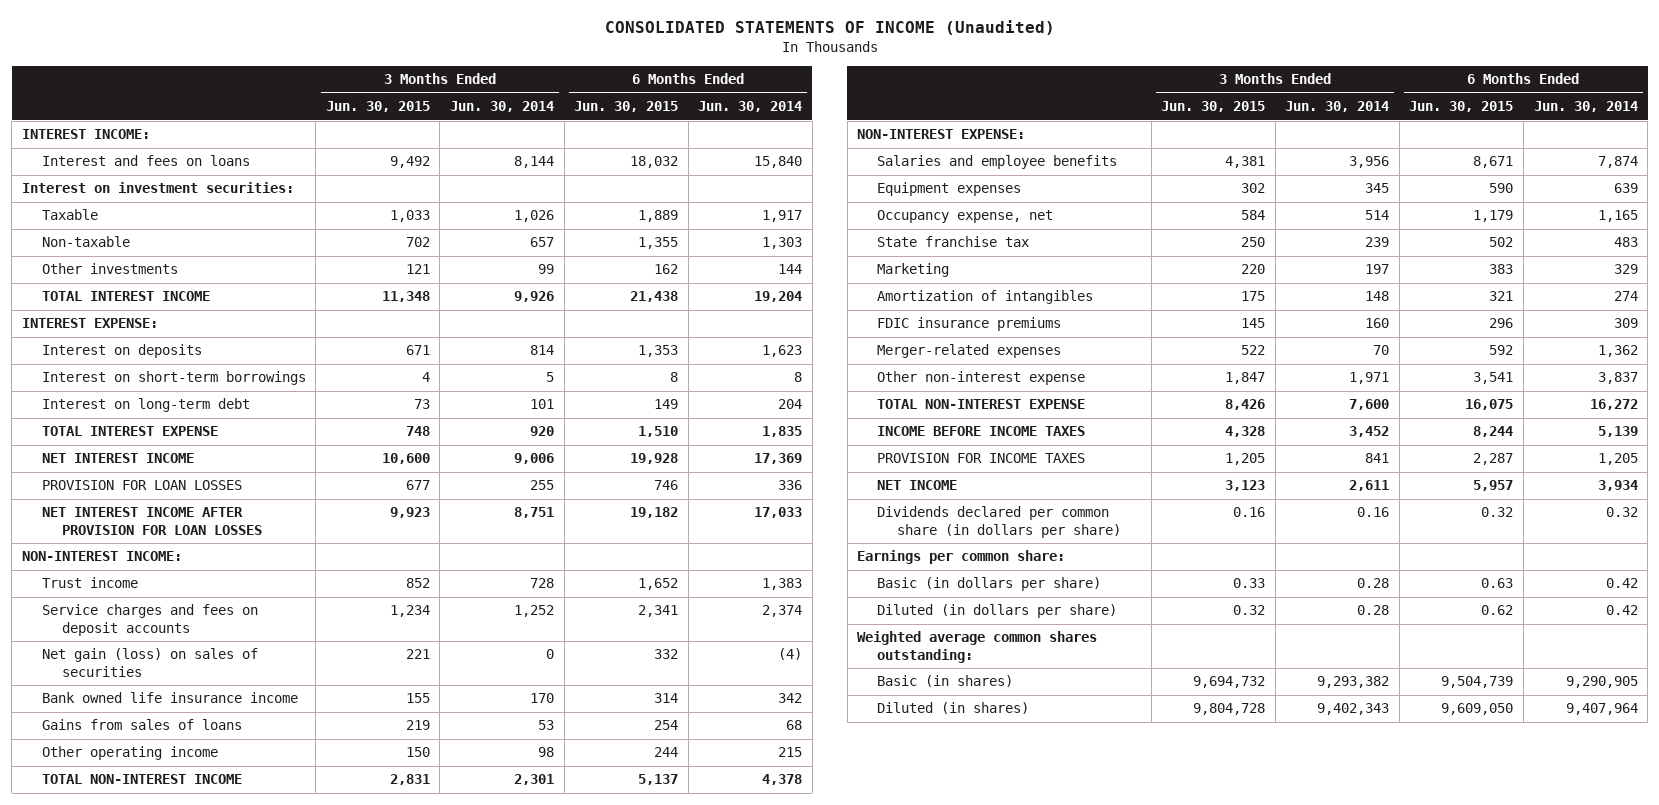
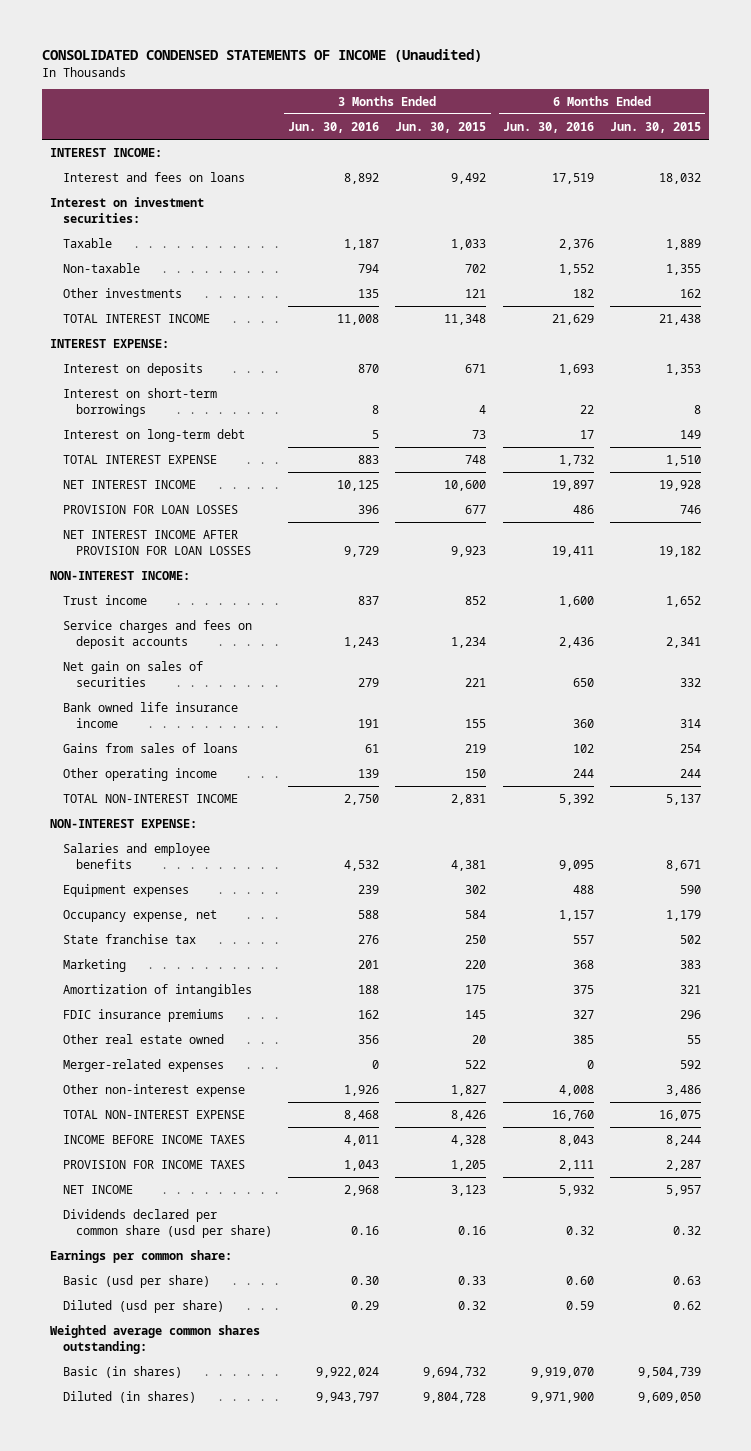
[604,20,1055,36] CONSOLIDATED STATEMENTS OF INCOME (Unaudited) -> [41,49,482,63] CONSOLIDATED CONDENSED STATEMENTS OF INCOME (Unaudited)
[449,101,554,113] Jun. 30, 2014 -> none
[698,101,803,113] Jun. 30, 2014 -> none
none -> [288,121,380,133] Jun. 30, 2016
none -> [502,121,594,133] Jun. 30, 2016
[41,648,258,678] Net gain (loss) on sales of securities -> [62,661,203,687] Net gain on sales of securities
none -> [62,1034,224,1045] Other real estate owned
[1225,372,1266,385] 1,847 -> [451,1085,487,1097] 1,827
[1473,372,1514,385] 3,541 -> [666,1085,702,1097] 3,486
[877,506,1122,539] Dividends declared per common share (in dollars per share) -> [62,1209,272,1238] Dividends declared per common share (usd per share)
[877,577,1102,592] Basic (in dollars per share) -> [62,1275,210,1289] Basic (usd per share)
[877,604,1118,619] Diluted (in dollars per share) -> [62,1300,224,1314] Diluted (usd per share)

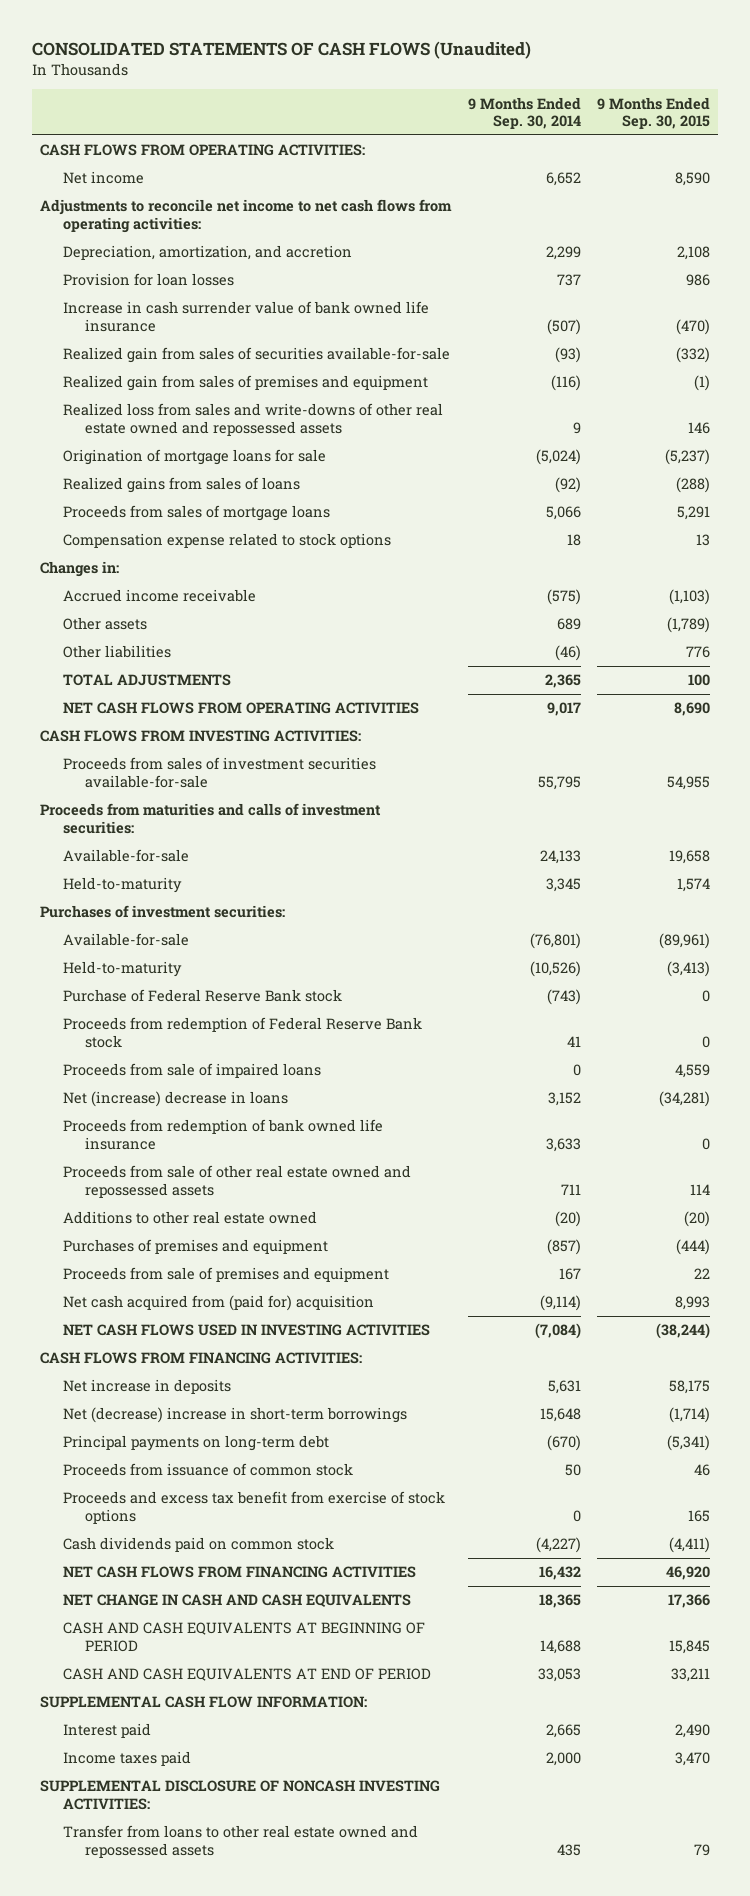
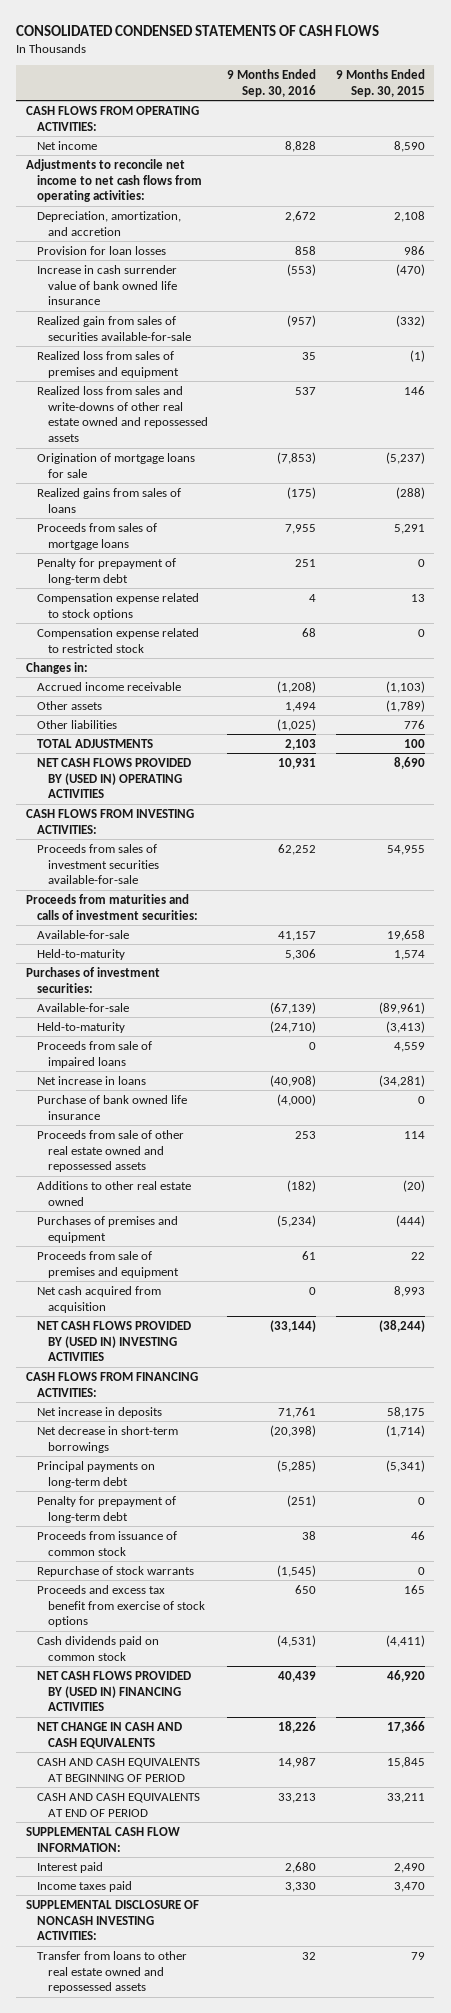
[32,40,532,59] CONSOLIDATED STATEMENTS OF CASH FLOWS (Unaudited) -> [16,24,380,36] CONSOLIDATED CONDENSED STATEMENTS OF CASH FLOWS
[467,96,581,130] 9 Months Ended Sep. 30, 2014 -> none
none -> [227,69,317,97] 9 Months Ended Sep. 30, 2016
[62,375,428,392] Realized gain from sales of premises and equipment -> [36,350,179,378] Realized loss from sales of premises and equipment
none -> [36,557,176,585] Penalty for prepayment of long-term debt
none -> [36,627,199,653] Compensation expense related to restricted stock
[62,702,419,715] NET CASH FLOWS FROM OPERATING ACTIVITIES -> [36,757,191,799] NET CASH FLOWS PROVIDED BY (USED IN) OPERATING ACTIVITIES
[62,989,342,1003] Purchase of Federal Reserve Bank stock -> none
[62,1017,422,1048] Proceeds from redemption of Federal Reserve Bank stock -> none
[62,1091,288,1108] Net (increase) decrease in loans -> [36,1075,146,1085] Net increase in loans
[62,1119,383,1150] Proceeds from redemption of bank owned life insurance -> [36,1094,187,1120] Purchase of bank owned life insurance
[62,1295,374,1312] Net cash acquired from (paid for) acquisition -> [36,1285,161,1313] Net cash acquired from acquisition
[62,1324,430,1337] NET CASH FLOWS USED IN INVESTING ACTIVITIES -> [36,1320,191,1362] NET CASH FLOWS PROVIDED BY (USED IN) INVESTING ACTIVITIES
[62,1407,407,1424] Net (decrease) increase in short-term borrowings -> [36,1425,178,1453] Net decrease in short-term borrowings
none -> [36,1495,176,1523] Penalty for prepayment of long-term debt
none -> [36,1565,194,1577] Repurchase of stock warrants
[62,1566,416,1579] NET CASH FLOWS FROM FINANCING ACTIVITIES -> [36,1670,191,1712] NET CASH FLOWS PROVIDED BY (USED IN) FINANCING ACTIVITIES

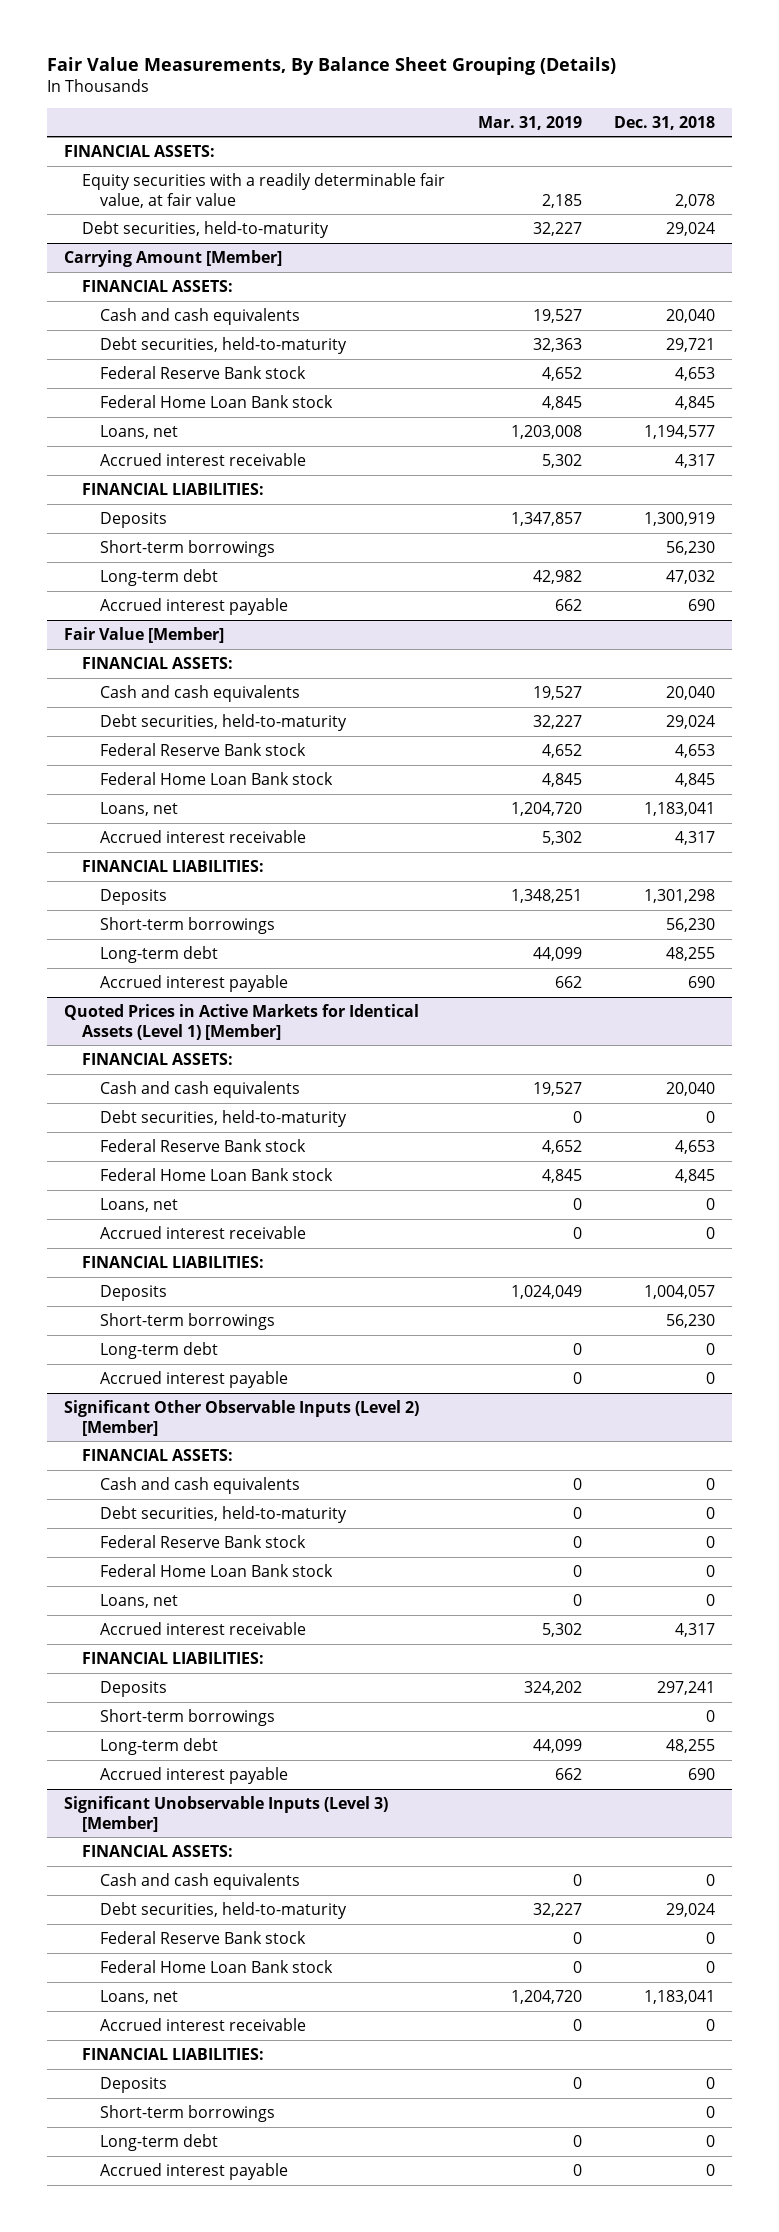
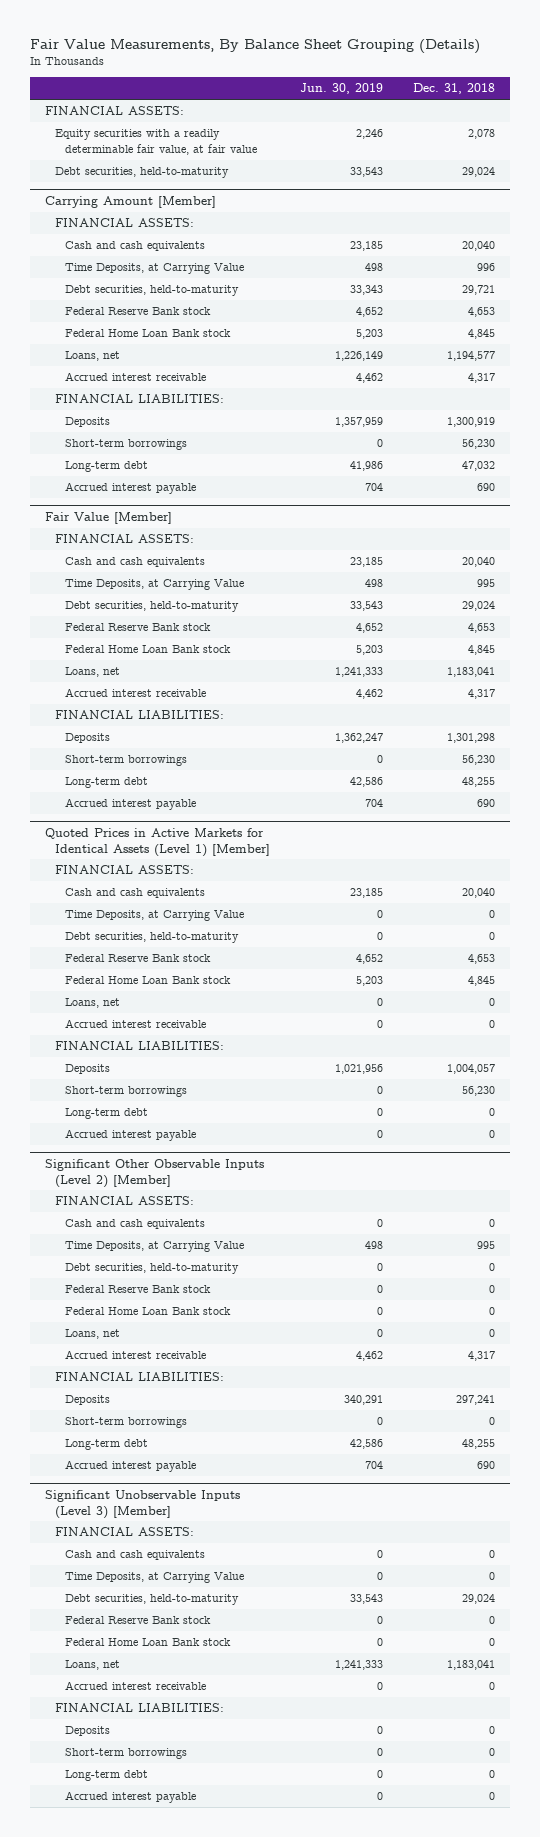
[477,115,582,130] Mar. 31, 2019 -> none
none -> [299,83,383,95] Jun. 30, 2019
none -> [64,263,244,275] Time Deposits, at Carrying Value
none -> [64,579,244,591] Time Deposits, at Carrying Value
none -> [64,910,244,922] Time Deposits, at Carrying Value
none -> [64,1241,244,1253] Time Deposits, at Carrying Value
none -> [64,1572,244,1584] Time Deposits, at Carrying Value

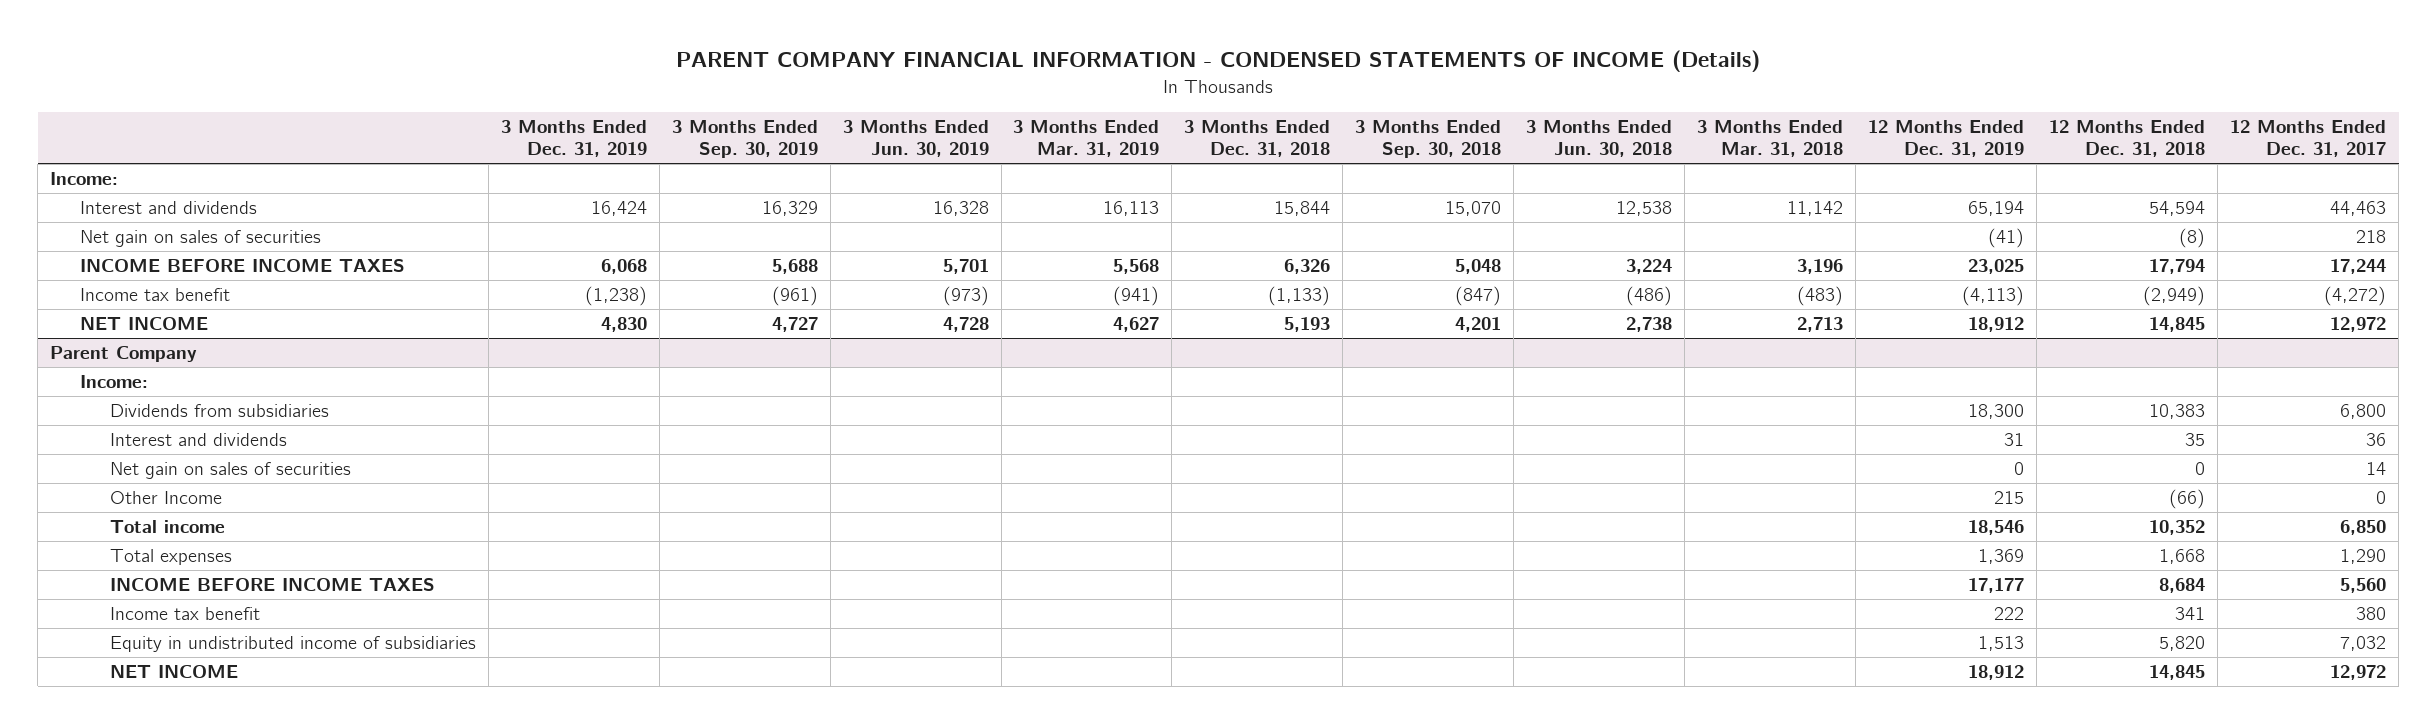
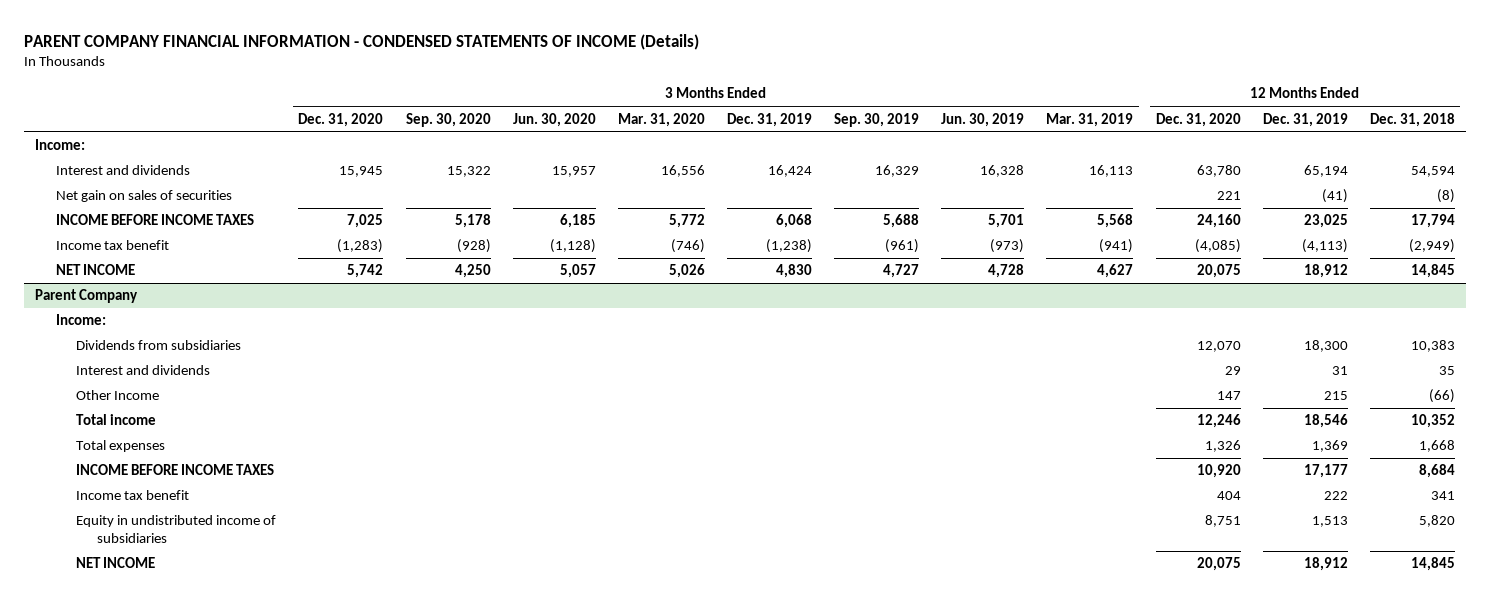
[1184,120,1331,158] 3 Months Ended Dec. 31, 2018 -> none
[1355,120,1502,159] 3 Months Ended Sep. 30, 2018 -> none
[1526,120,1673,158] 3 Months Ended Jun. 30, 2018 -> none
[1697,120,1844,158] 3 Months Ended Mar. 31, 2018 -> none
[2230,120,2387,158] 12 Months Ended Dec. 31, 2017 -> none
none -> [298,112,384,127] Dec. 31, 2020
none -> [405,112,491,127] Sep. 30, 2020
none -> [512,112,596,127] Jun. 30, 2020
none -> [617,112,705,127] Mar. 31, 2020
none -> [1155,112,1241,127] Dec. 31, 2020
[109,462,351,480] Net gain on sales of securities -> none

